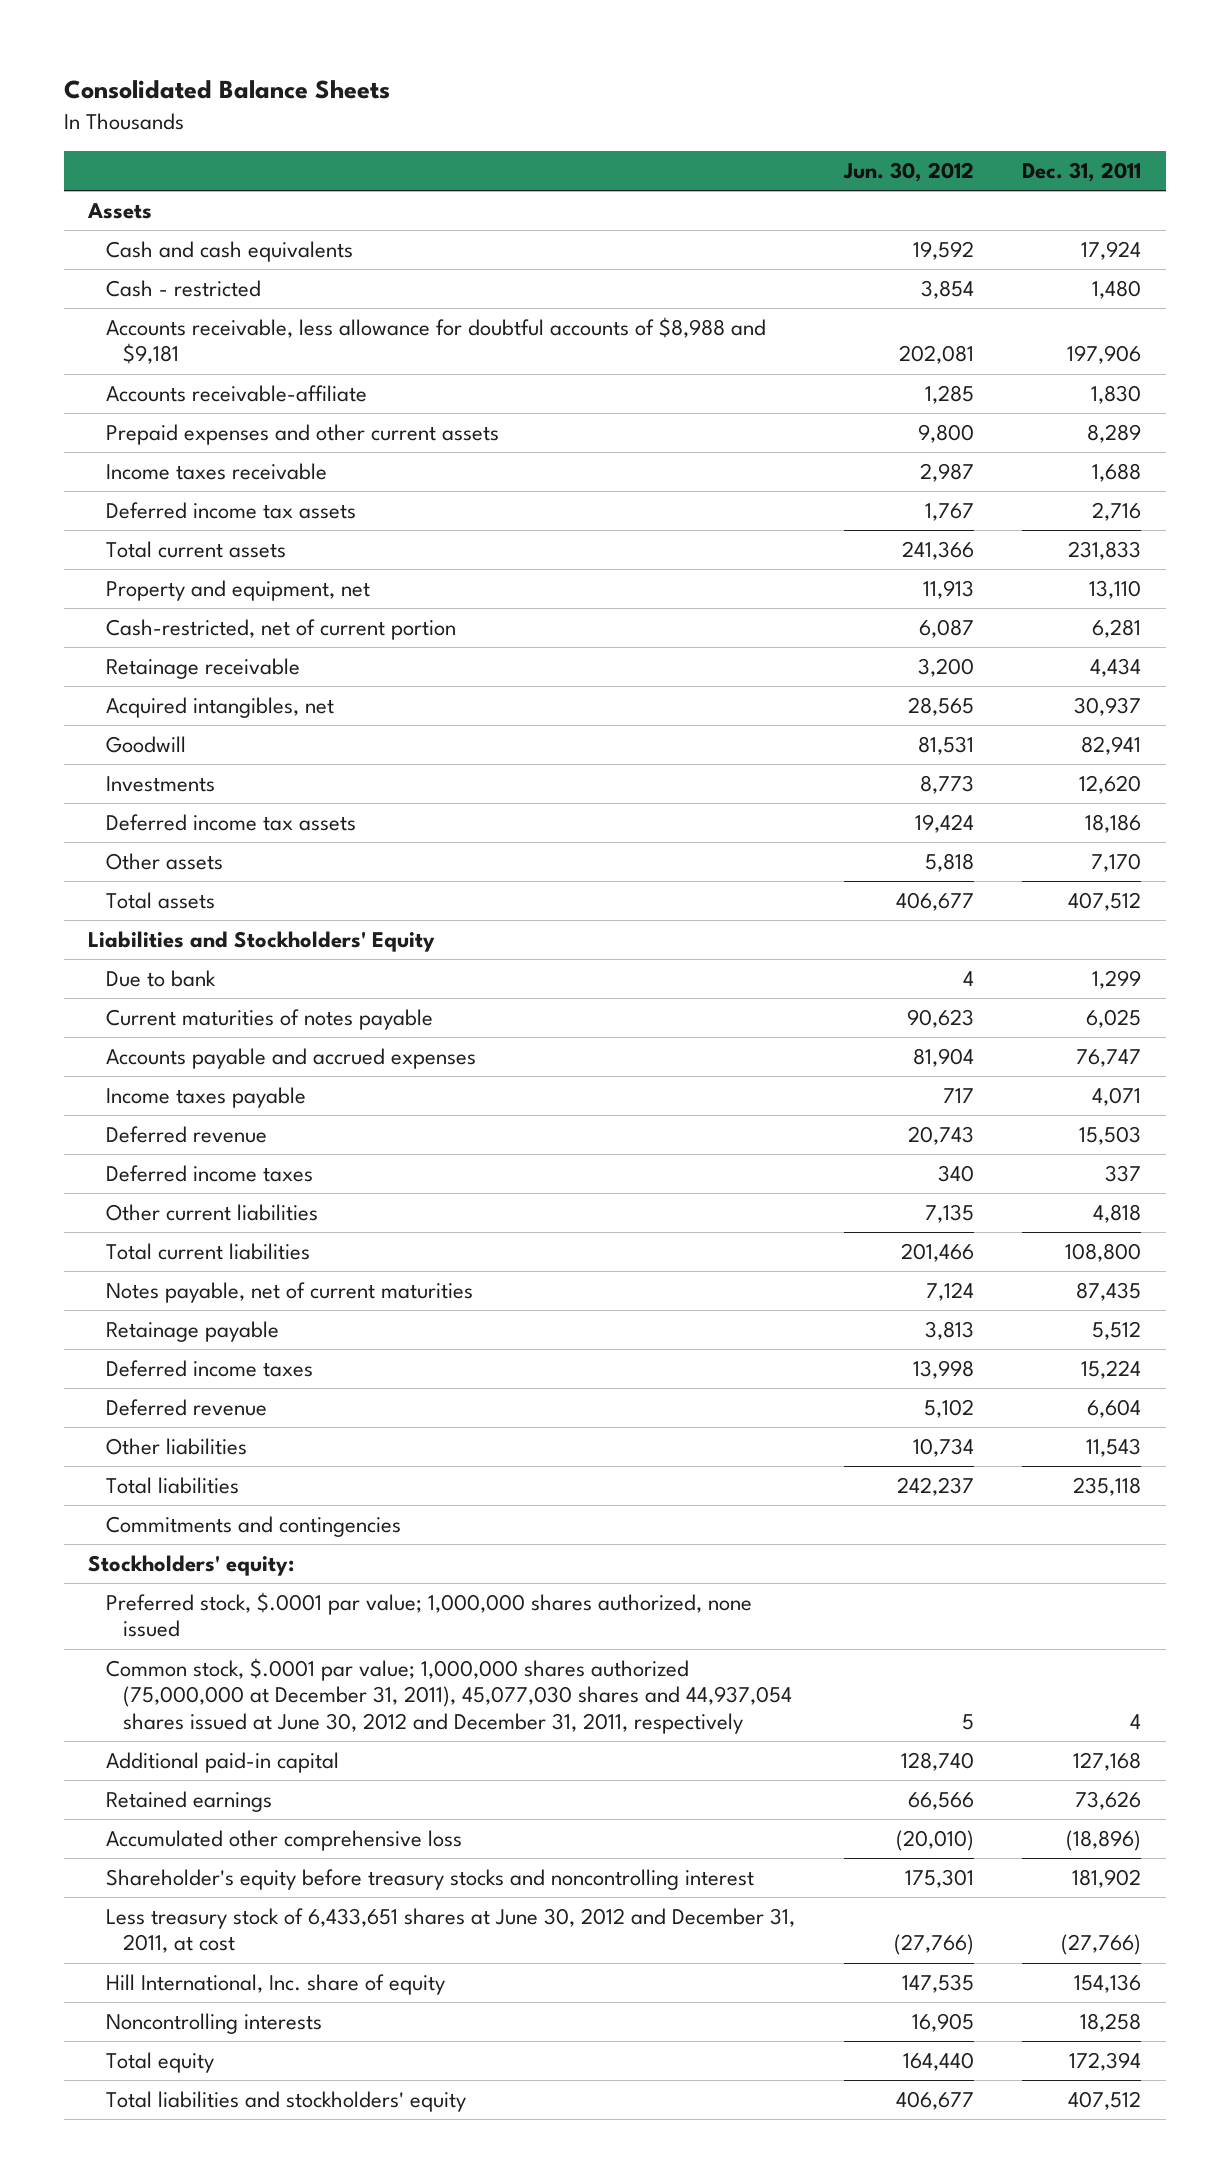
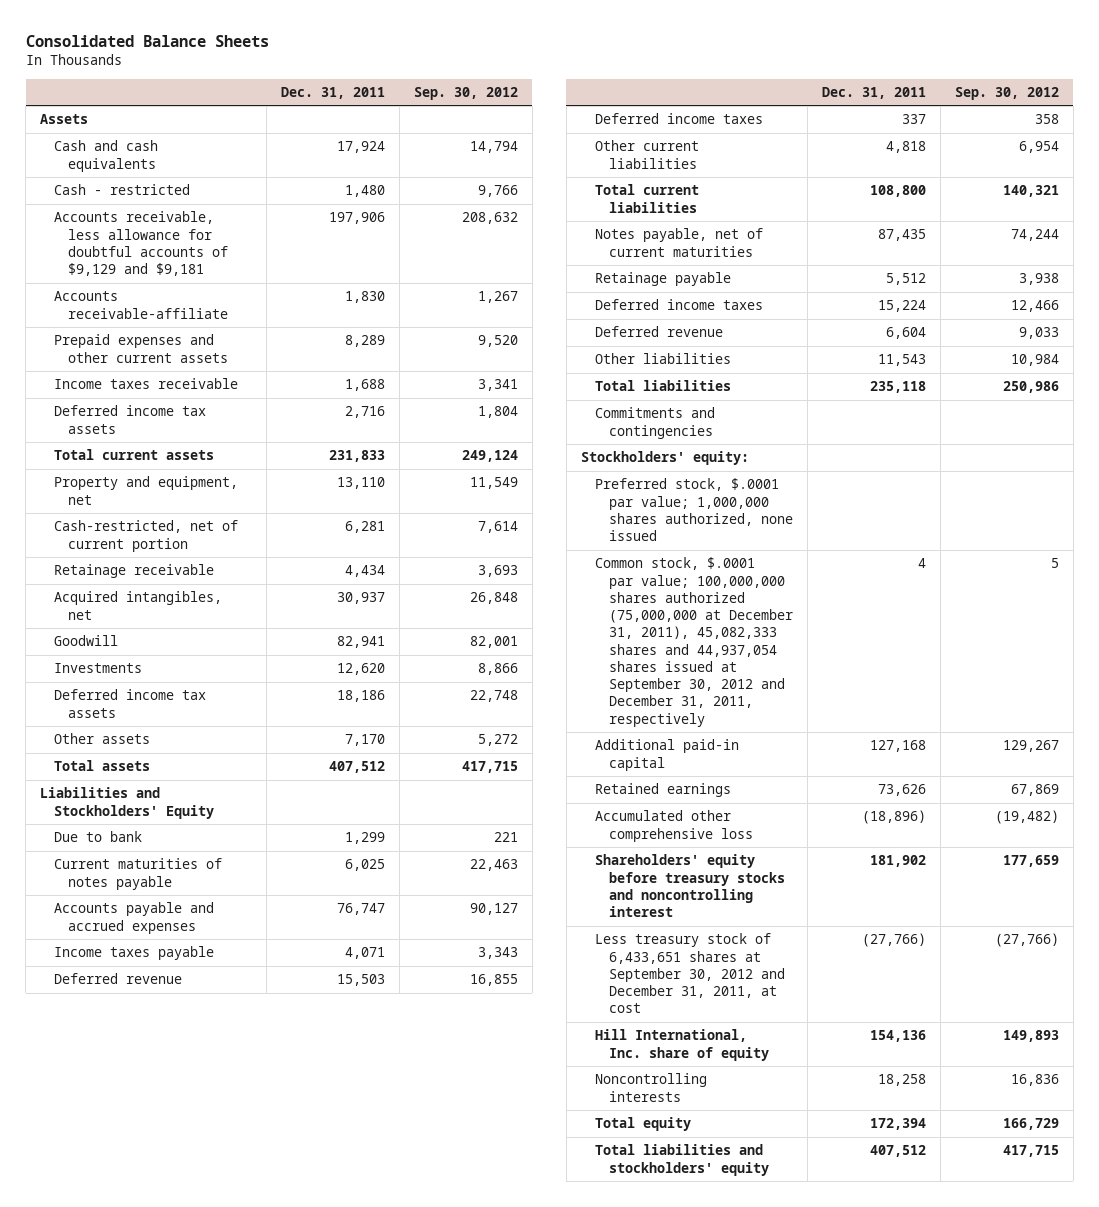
[842,162,974,183] Jun. 30, 2012 -> none
none -> [414,86,519,100] Sep. 30, 2012
[105,317,766,365] Accounts receivable, less allowance for doubtful accounts of $8,988 and $9,181 -> [54,211,229,277] Accounts receivable, less allowance for doubtful accounts of $9,129 and $9,181
[105,1658,793,1734] Common stock, $.0001 par value; 1,000,000 shares authorized (75,000,000 at December 31, 2011), 45,077,030 shares and 44,937,054 shares issued at June 30, 2012 and December 31, 2011, respectively -> [594,557,793,727] Common stock, $.0001 par value; 100,000,000 shares authorized (75,000,000 at December 31, 2011), 45,082,333 shares and 44,937,054 shares issued at September 30, 2012 and December 31, 2011, respectively
[105,1869,754,1891] Shareholder's equity before treasury stocks and noncontrolling interest -> [594,854,785,918] Shareholders' equity before treasury stocks and noncontrolling interest
[105,1908,795,1954] Less treasury stock of 6,433,651 shares at June 30, 2012 and December 31, 2011, at cost -> [594,933,785,1014] Less treasury stock of 6,433,651 shares at September 30, 2012 and December 31, 2011, at cost

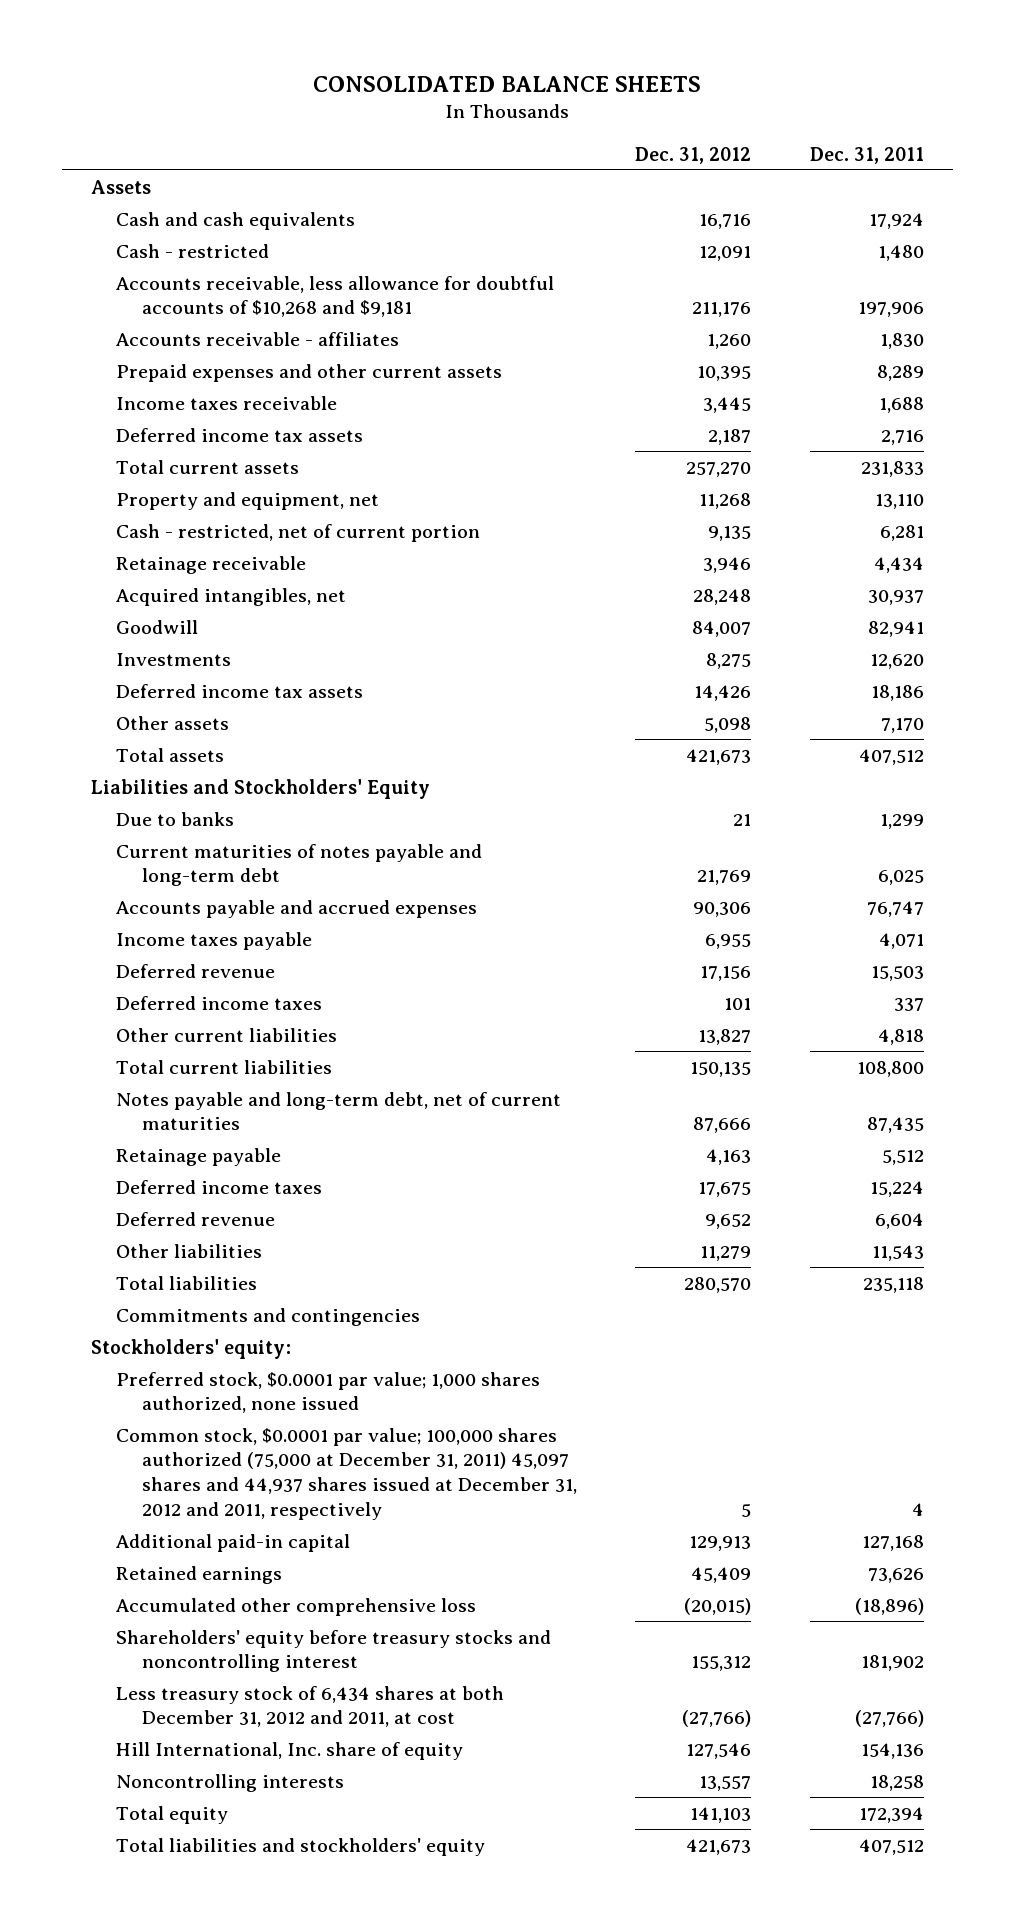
[25,34,269,47] Consolidated Balance Sheets -> [313,76,702,93] CONSOLIDATED BALANCE SHEETS
[414,86,519,100] Sep. 30, 2012 -> none
none -> [635,146,752,164] Dec. 31, 2012
[54,211,229,277] Accounts receivable, less allowance for doubtful accounts of $9,129 and $9,181 -> [116,275,555,318] Accounts receivable, less allowance for doubtful accounts of $10,268 and $9,181
[54,291,229,319] Accounts receivable-affiliate -> [116,331,400,346] Accounts receivable - affiliates
[54,520,239,552] Cash-restricted, net of current portion -> [116,523,481,542] Cash - restricted, net of current portion
[54,831,143,843] Due to bank -> [116,811,235,826] Due to banks
[54,858,223,890] Current maturities of notes payable -> [116,843,483,887] Current maturities of notes payable and long-term debt
[594,228,763,257] Notes payable, net of current maturities -> [116,1091,562,1131] Notes payable and long-term debt, net of current maturities
[594,478,793,542] Preferred stock, $.0001 par value; 1,000,000 shares authorized, none issued -> [116,1371,541,1414] Preferred stock, $0.0001 par value; 1,000 shares authorized, none issued
[594,557,793,727] Common stock, $.0001 par value; 100,000,000 shares authorized (75,000,000 at December 31, 2011), 45,082,333 shares and 44,937,054 shares issued at September 30, 2012 and December 31, 2011, respectively -> [116,1427,578,1520] Common stock, $0.0001 par value; 100,000 shares authorized (75,000 at December 31, 2011) 45,097 shares and 44,937 shares issued at December 31, 2012 and 2011, respectively
[594,933,785,1014] Less treasury stock of 6,433,651 shares at September 30, 2012 and December 31, 2011, at cost -> [116,1685,505,1728] Less treasury stock of 6,434 shares at both December 31, 2012 and 2011, at cost

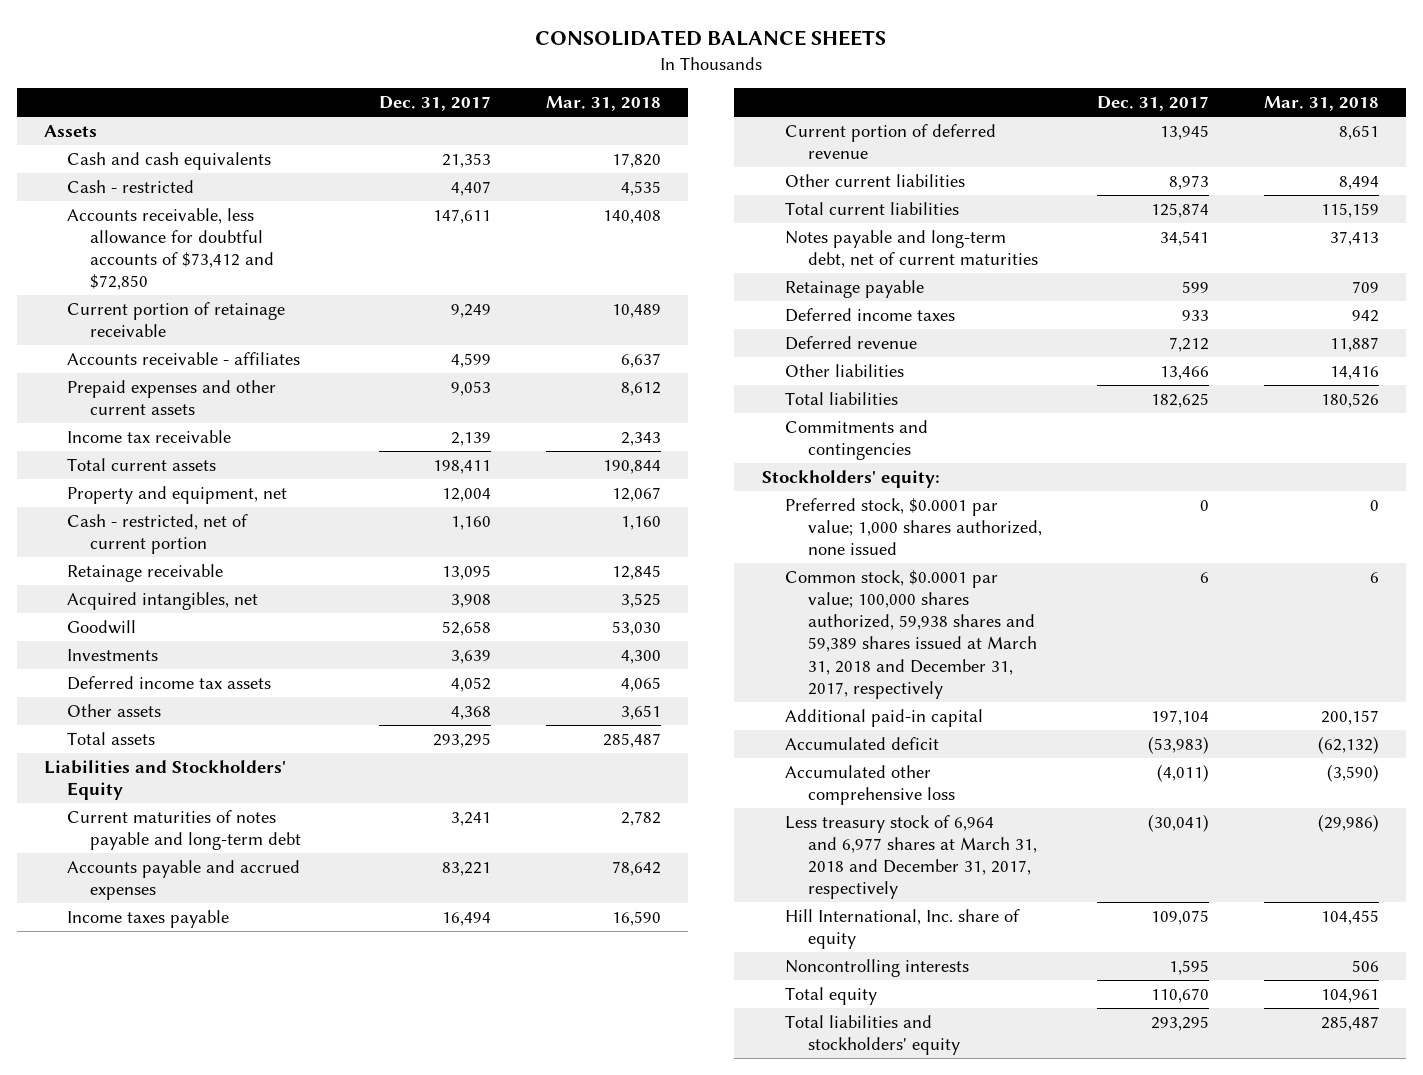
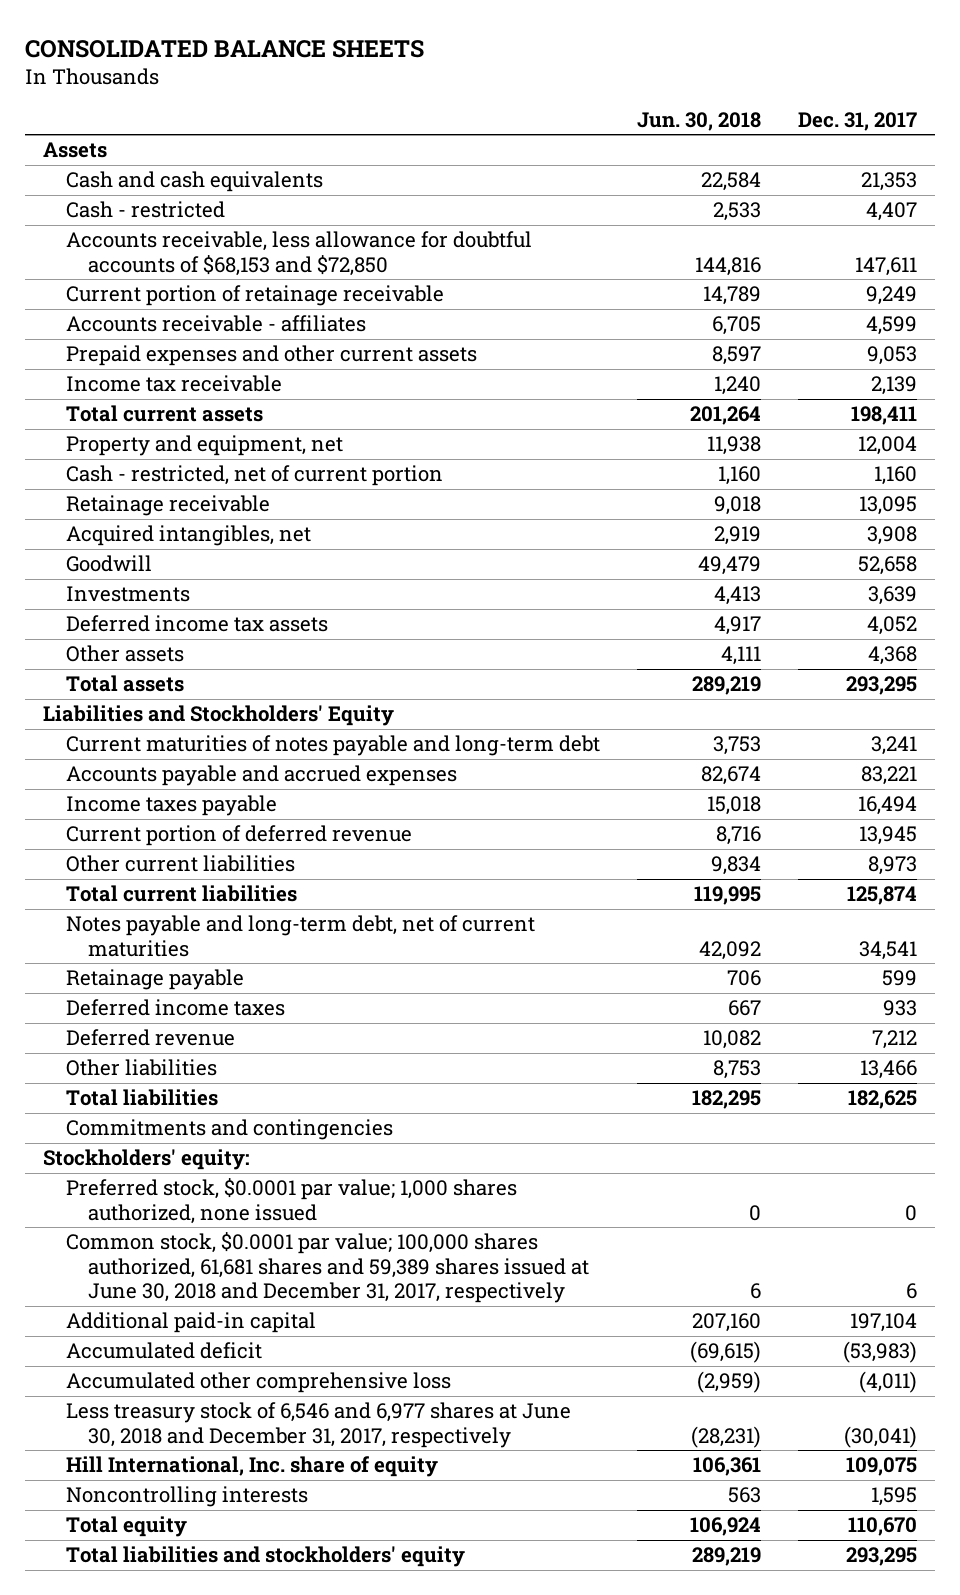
[545,96,661,112] Mar. 31, 2018 -> none
none -> [636,111,761,131] Jun. 30, 2018
[67,207,275,291] Accounts receivable, less allowance for doubtful accounts of $73,412 and $72,850 -> [65,231,532,276] Accounts receivable, less allowance for doubtful accounts of $68,153 and $72,850
[784,569,1037,699] Common stock, $0.0001 par value; 100,000 shares authorized, 59,938 shares and 59,389 shares issued at March 31, 2018 and December 31, 2017, respectively -> [65,1232,590,1304] Common stock, $0.0001 par value; 100,000 shares authorized, 61,681 shares and 59,389 shares issued at June 30, 2018 and December 31, 2017, respectively
[784,814,1037,900] Less treasury stock of 6,964 and 6,977 shares at March 31, 2018 and December 31, 2017, respectively -> [65,1402,571,1448] Less treasury stock of 6,546 and 6,977 shares at June 30, 2018 and December 31, 2017, respectively

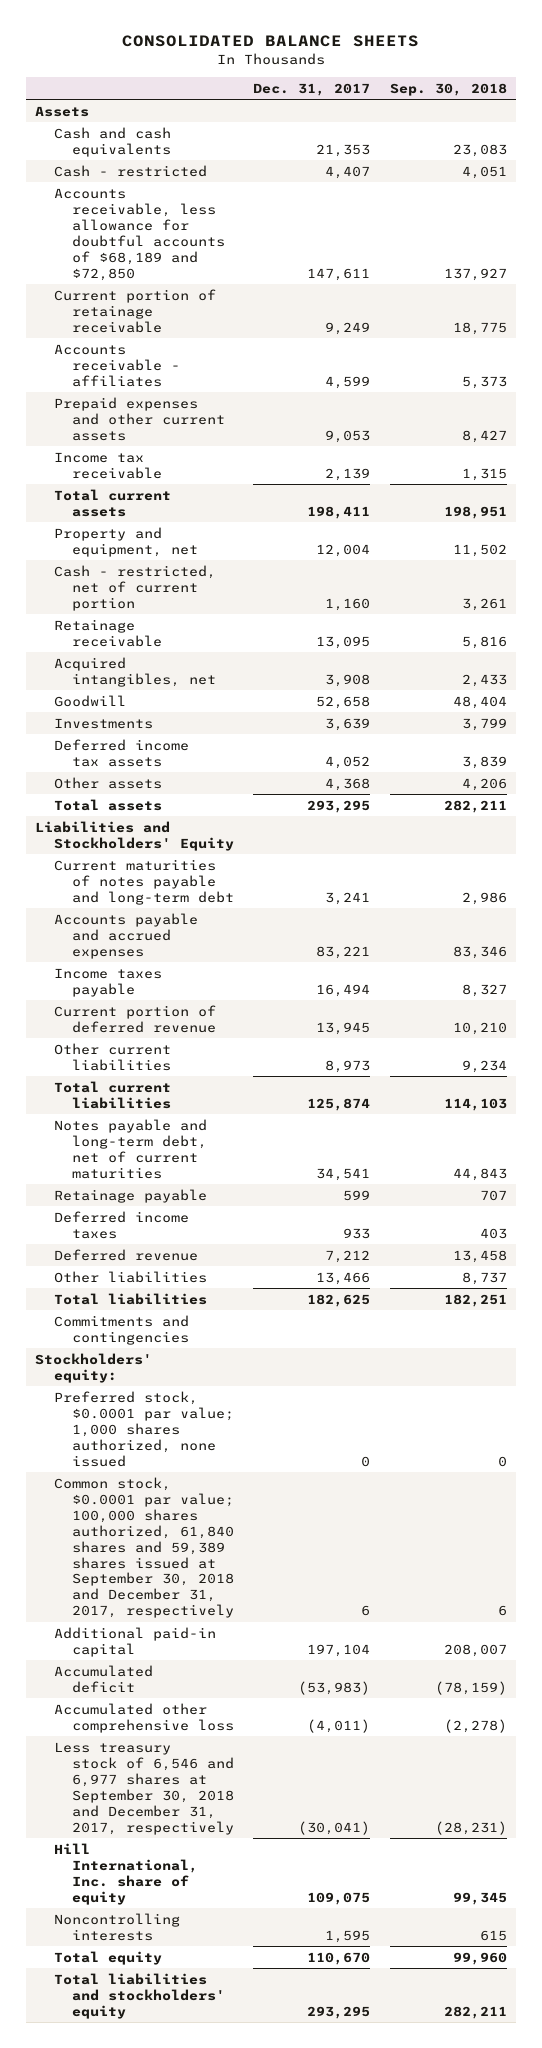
[636,111,761,131] Jun. 30, 2018 -> none
none -> [389,82,507,96] Sep. 30, 2018
[65,231,532,276] Accounts receivable, less allowance for doubtful accounts of $68,153 and $72,850 -> [53,187,225,281] Accounts receivable, less allowance for doubtful accounts of $68,189 and $72,850
[65,1232,590,1304] Common stock, $0.0001 par value; 100,000 shares authorized, 61,681 shares and 59,389 shares issued at June 30, 2018 and December 31, 2017, respectively -> [53,1476,234,1619] Common stock, $0.0001 par value; 100,000 shares authorized, 61,840 shares and 59,389 shares issued at September 30, 2018 and December 31, 2017, respectively
[65,1402,571,1448] Less treasury stock of 6,546 and 6,977 shares at June 30, 2018 and December 31, 2017, respectively -> [53,1741,234,1835] Less treasury stock of 6,546 and 6,977 shares at September 30, 2018 and December 31, 2017, respectively

